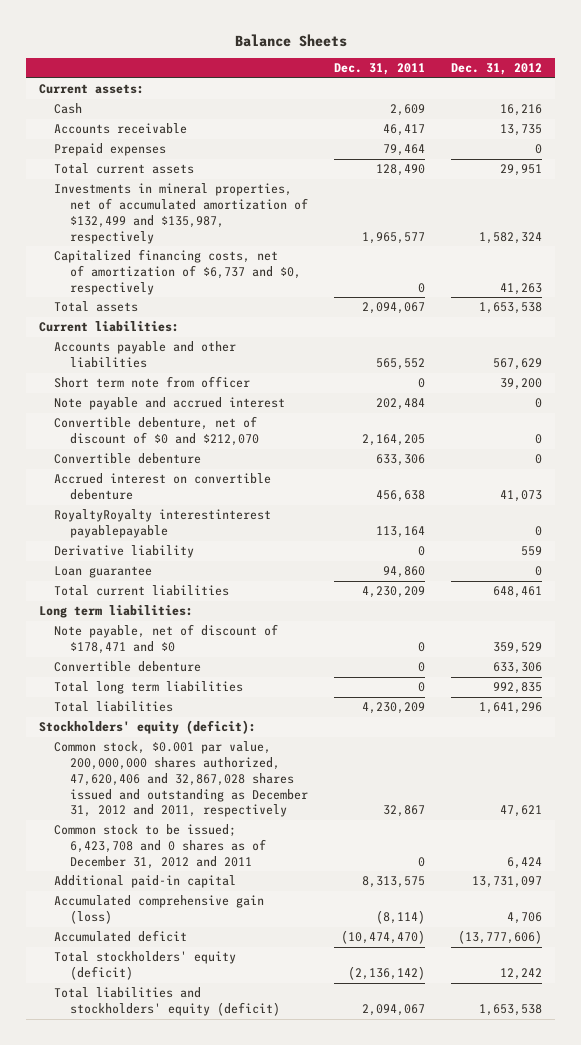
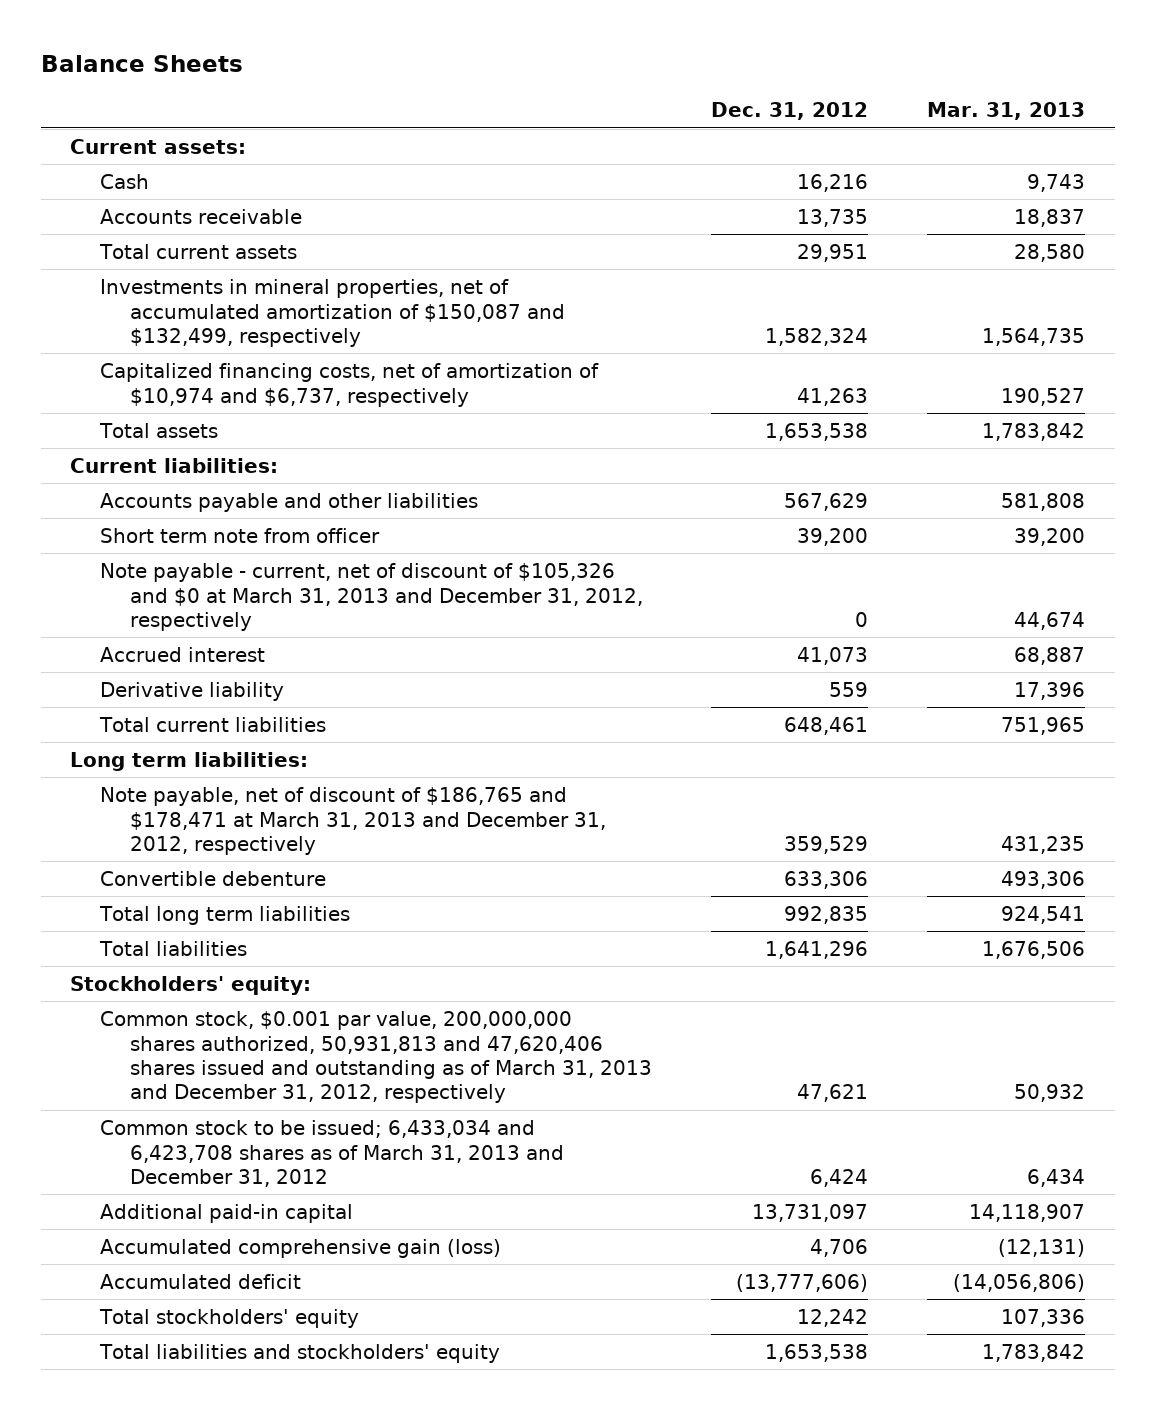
[333,63,425,76] Dec. 31, 2011 -> none
none -> [927,102,1086,121] Mar. 31, 2013
[54,143,167,157] Prepaid expenses -> none
[54,183,308,244] Investments in mineral properties, net of accumulated amortization of $132,499 and $135,987, respectively -> [100,279,566,347] Investments in mineral properties, net of accumulated amortization of $150,087 and $132,499, respectively
[54,249,301,295] Capitalized financing costs, net of amortization of $6,737 and $0, respectively -> [100,363,600,407] Capitalized financing costs, net of amortization of $10,974 and $6,737, respectively
[54,416,259,447] Convertible debenture, net of discount of $0 and $212,070 -> none
[54,453,202,465] Convertible debenture -> none
[54,509,272,539] RoyaltyRoyalty interestinterest payablepayable -> none
[54,397,286,411] Note payable and accrued interest -> [100,563,644,631] Note payable - current, net of discount of $105,326 and $0 at March 31, 2013 and December 31, 2012, respectively
[54,473,272,501] Accrued interest on convertible debenture -> [100,647,266,663] Accrued interest
[54,566,153,579] Loan guarantee -> none
[54,624,279,655] Note payable, net of discount of $178,471 and $0 -> [100,787,607,855] Note payable, net of discount of $186,765 and $178,471 at March 31, 2013 and December 31, 2012, respectively
[39,720,257,735] Stockholders' equity (deficit): -> [70,976,312,996] Stockholders' equity:
[54,741,308,818] Common stock, $0.001 par value, 200,000,000 shares authorized, 47,620,406 and 32,867,028 shares issued and outstanding as December 31, 2012 and 2011, respectively -> [100,1011,653,1104] Common stock, $0.001 par value, 200,000,000 shares authorized, 50,931,813 and 47,620,406 shares issued and outstanding as of March 31, 2013 and December 31, 2012, respectively
[54,824,266,869] Common stock to be issued; 6,423,708 and 0 shares as of December 31, 2012 and 2011 -> [100,1120,565,1187] Common stock to be issued; 6,433,034 and 6,423,708 shares as of March 31, 2013 and December 31, 2012
[54,951,237,981] Total stockholders' equity (deficit) -> [99,1309,360,1329] Total stockholders' equity
[54,987,280,1017] Total liabilities and stockholders' equity (deficit) -> [99,1344,501,1364] Total liabilities and stockholders' equity

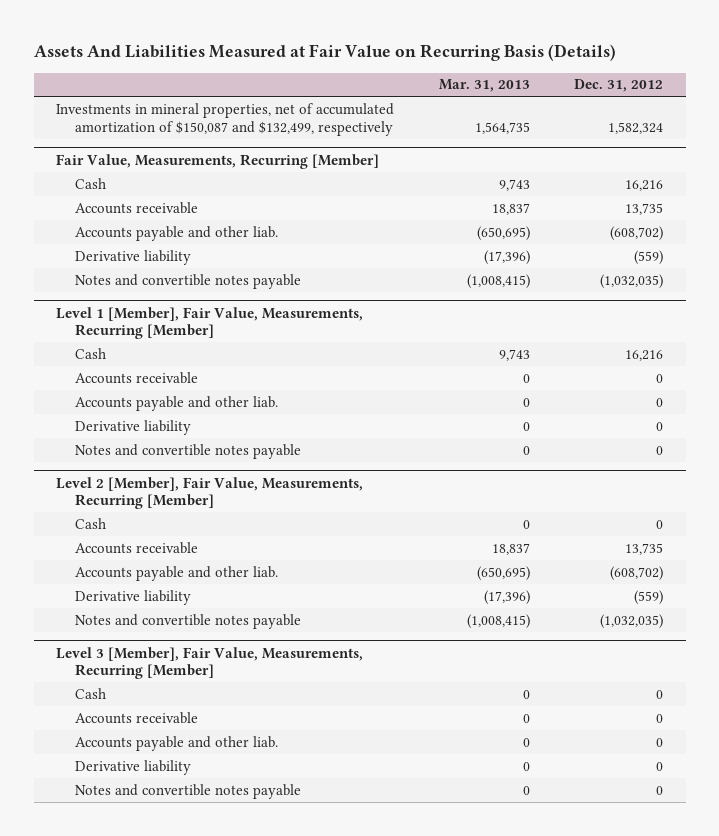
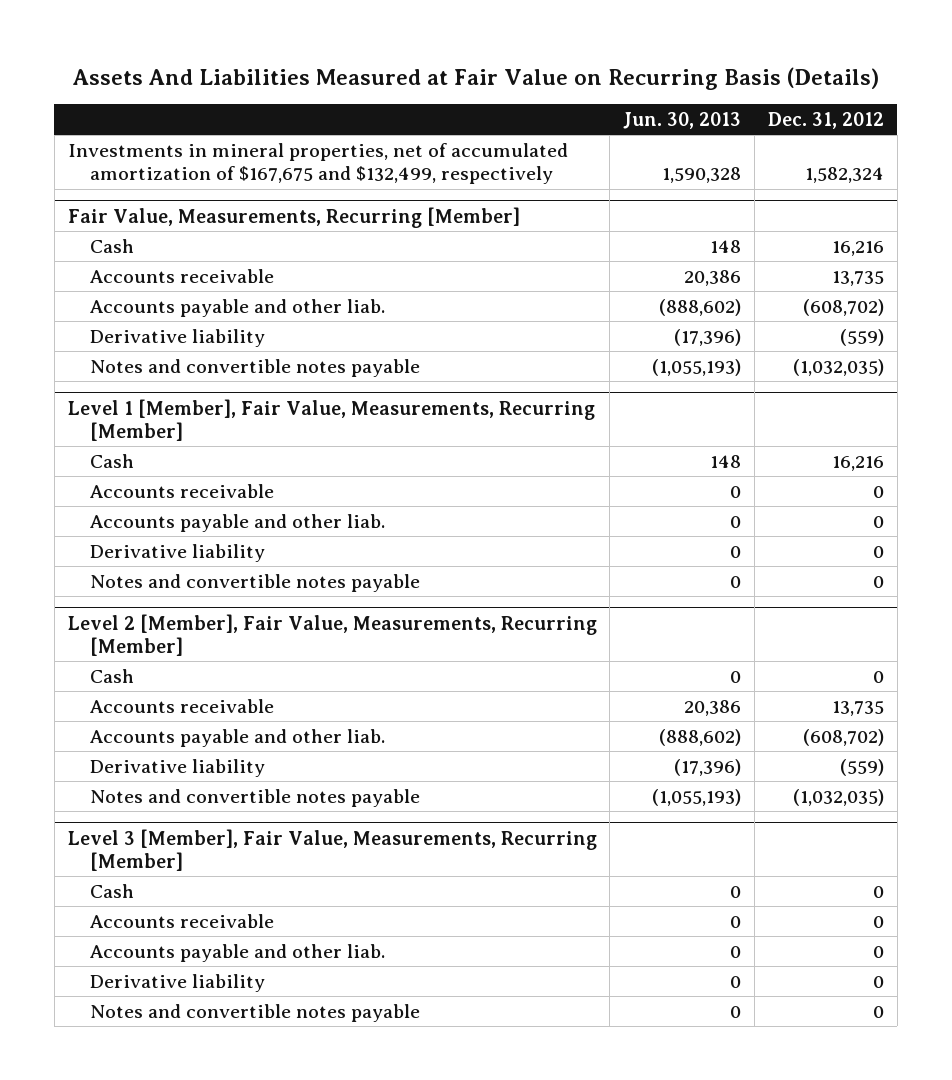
[438,79,530,93] Mar. 31, 2013 -> none
none -> [623,111,742,129] Jun. 30, 2013
[55,102,394,136] Investments in mineral properties, net of accumulated amortization of $150,087 and $132,499, respectively -> [67,142,568,185] Investments in mineral properties, net of accumulated amortization of $167,675 and $132,499, respectively

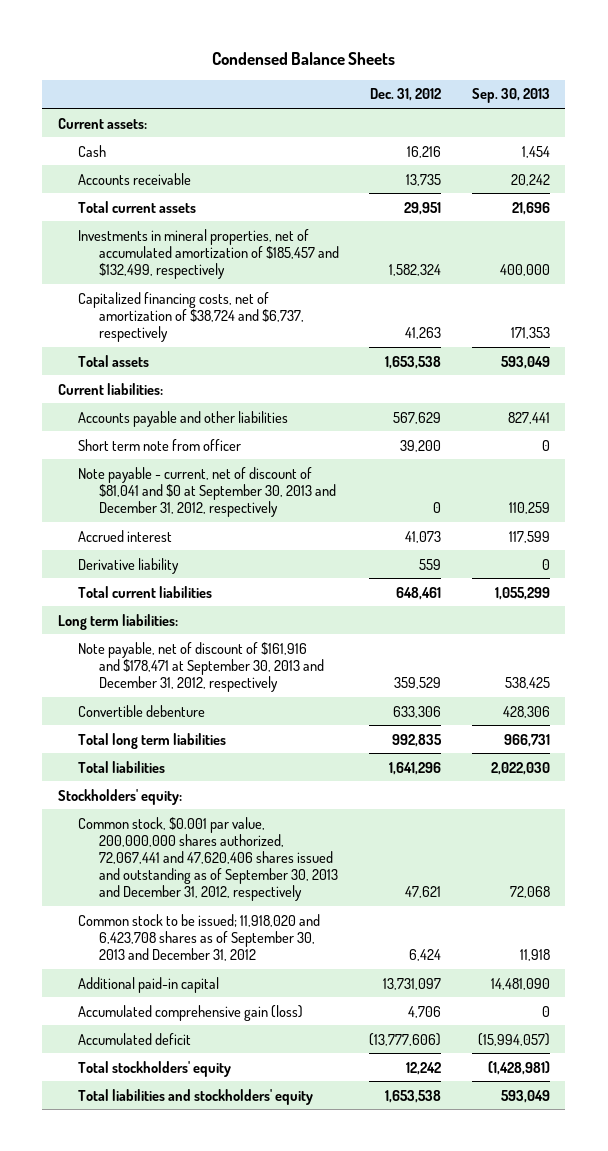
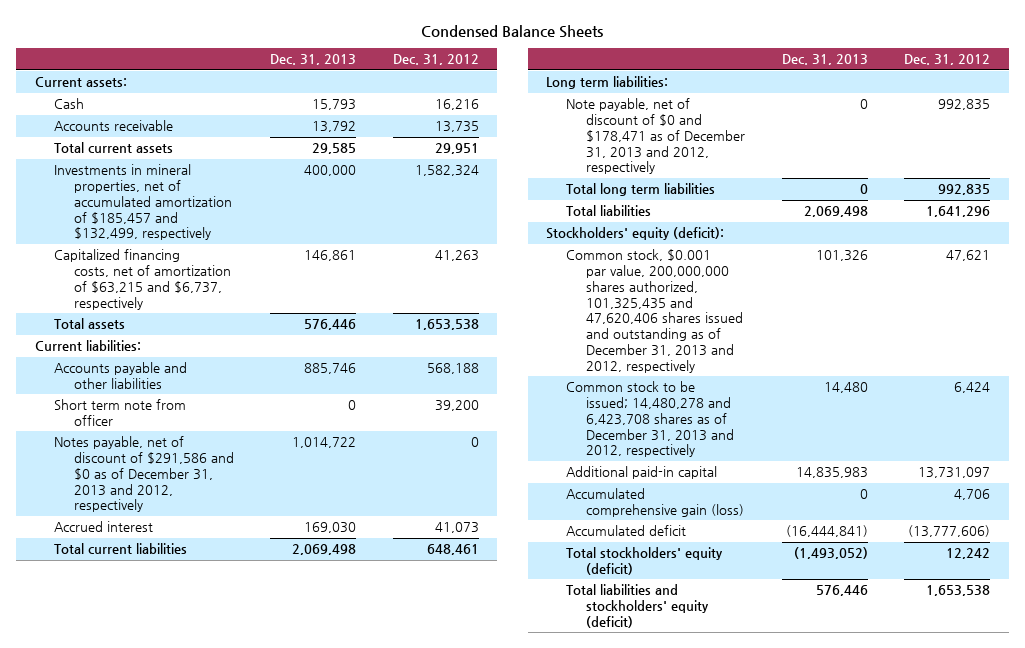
[472,88,551,104] Sep. 30, 2013 -> none
none -> [270,54,357,66] Dec. 31, 2013
[78,291,304,342] Capitalized financing costs, net of amortization of $38,724 and $6,737, respectively -> [54,249,231,310] Capitalized financing costs, net of amortization of $63,215 and $6,737, respectively
[393,411,442,424] 567,629 -> [426,363,479,375] 568,188
[78,466,336,517] Note payable - current, net of discount of $81,041 and $0 at September 30, 2013 and December 31, 2012, respectively -> [54,436,234,513] Notes payable, net of discount of $291,586 and $0 as of December 31, 2013 and 2012, respectively
[78,557,180,574] Derivative liability -> none
[78,704,206,717] Convertible debenture -> none
[78,641,324,692] Note payable, net of discount of $161,916 and $178,471 at September 30, 2013 and December 31, 2012, respectively -> [565,98,745,175] Note payable, net of discount of $0 and $178,471 as of December 31, 2013 and 2012, respectively
[394,676,442,689] 359,529 -> [938,99,991,111] 992,835
[57,788,182,805] Stockholders' equity: -> [546,227,725,241] Stockholders' equity (deficit):
[78,816,338,901] Common stock, $0.001 par value, 200,000,000 shares authorized, 72,067,441 and 47,620,406 shares issued and outstanding as of September 30, 2013 and December 31, 2012, respectively -> [565,249,743,373] Common stock, $0.001 par value, 200,000,000 shares authorized, 101,325,435 and 47,620,406 shares issued and outstanding as of December 31, 2013 and 2012, respectively
[78,913,321,961] Common stock to be issued; 11,918,020 and 6,423,708 shares as of September 30, 2013 and December 31, 2012 -> [565,381,734,458] Common stock to be issued; 14,480,278 and 6,423,708 shares as of December 31, 2013 and 2012, respectively
[78,1060,232,1077] Total stockholders' equity -> [565,547,723,575] Total stockholders' equity (deficit)
[78,1088,314,1105] Total liabilities and stockholders' equity -> [565,584,709,628] Total liabilities and stockholders' equity (deficit)

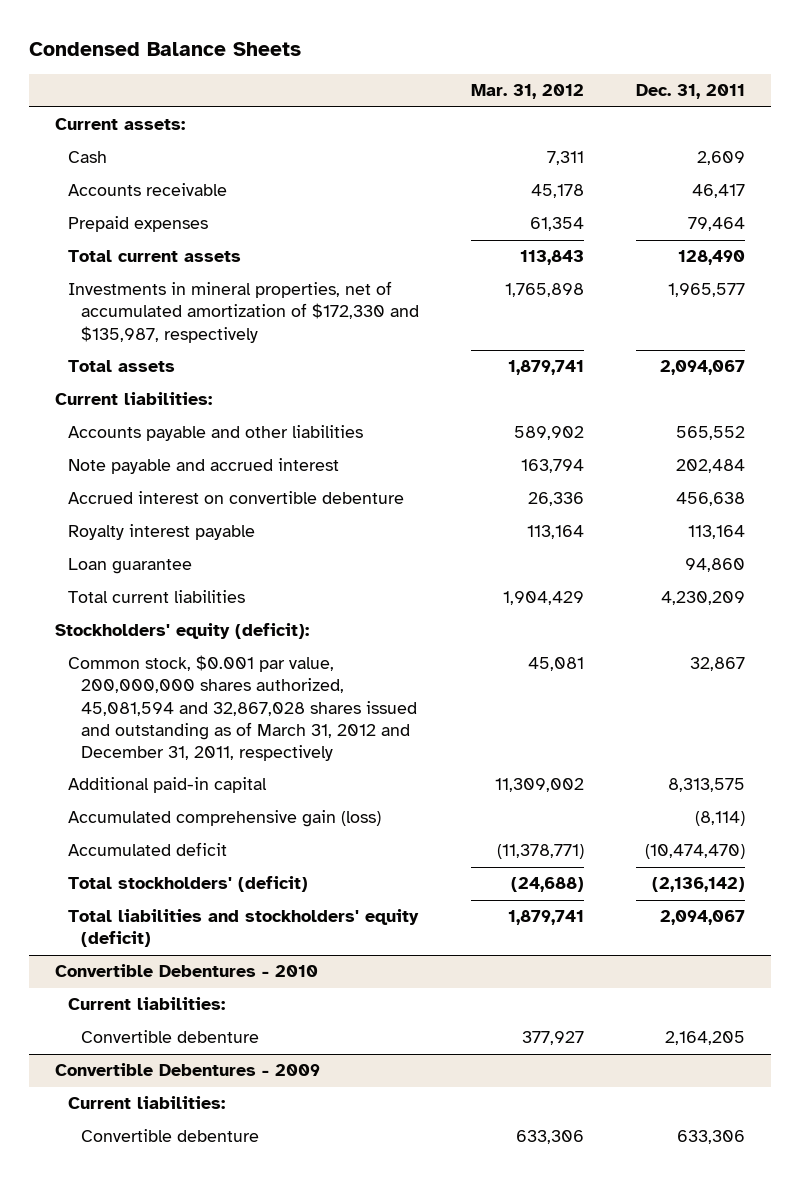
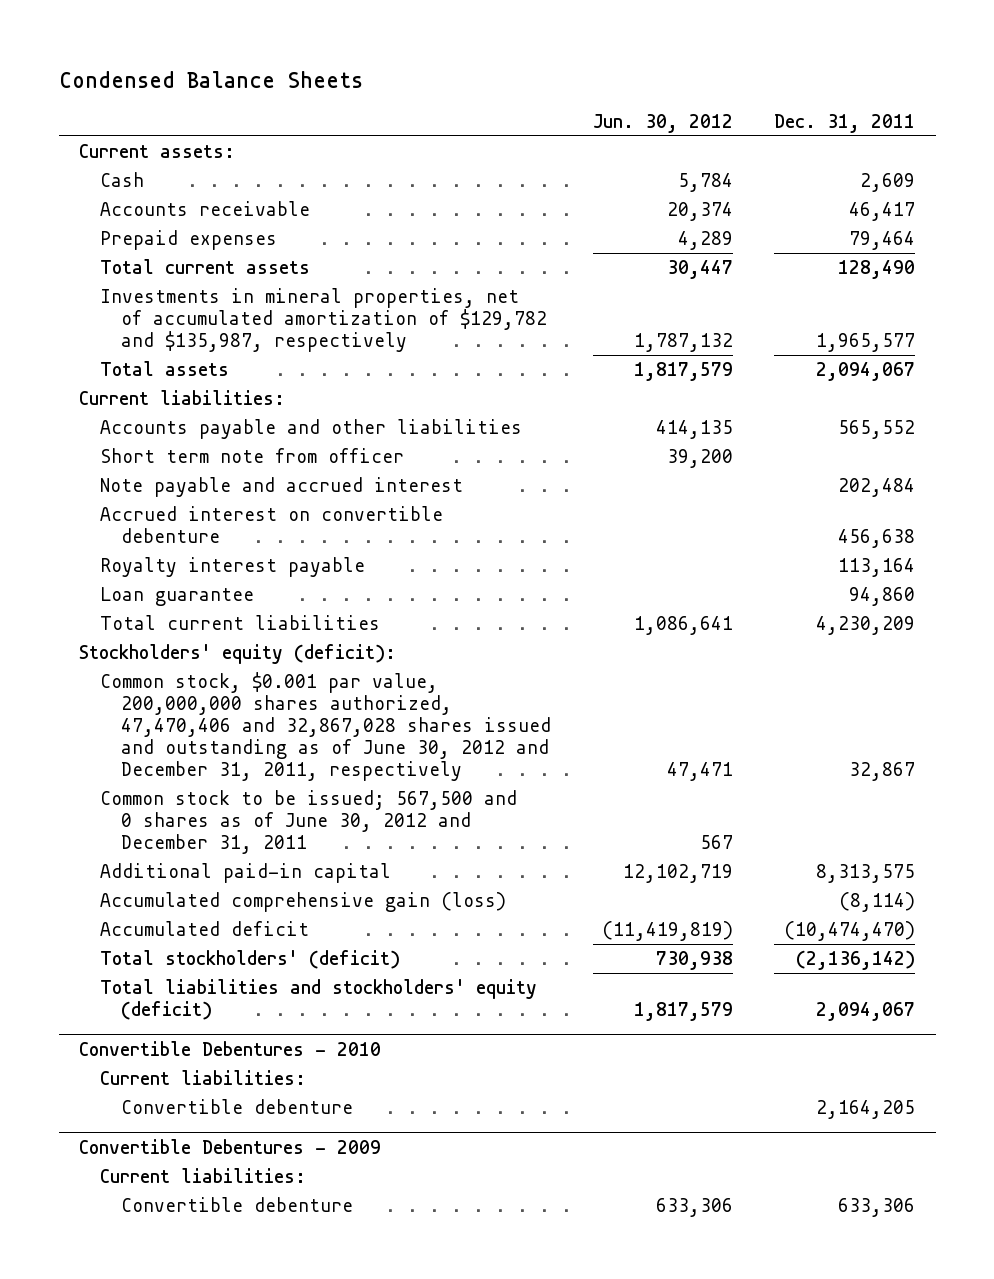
[470,84,584,100] Mar. 31, 2012 -> none
none -> [592,114,733,134] Jun. 30, 2012
[67,281,419,343] Investments in mineral properties, net of accumulated amortization of $172,330 and $135,987, respectively -> [100,287,548,352] Investments in mineral properties, net of accumulated amortization of $129,782 and $135,987, respectively
none -> [100,447,405,463] Short term note from officer
[67,655,417,761] Common stock, $0.001 par value, 200,000,000 shares authorized, 45,081,594 and 32,867,028 shares issued and outstanding as of March 31, 2012 and December 31, 2011, respectively -> [100,671,552,781] Common stock, $0.001 par value, 200,000,000 shares authorized, 47,470,406 and 32,867,028 shares issued and outstanding as of June 30, 2012 and December 31, 2011, respectively
none -> [100,789,518,854] Common stock to be issued; 567,500 and 0 shares as of June 30, 2012 and December 31, 2011

